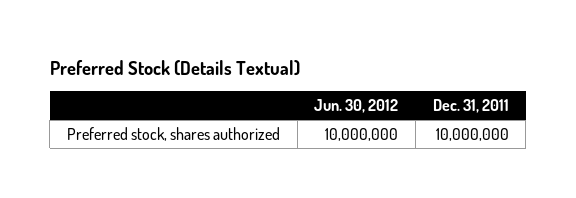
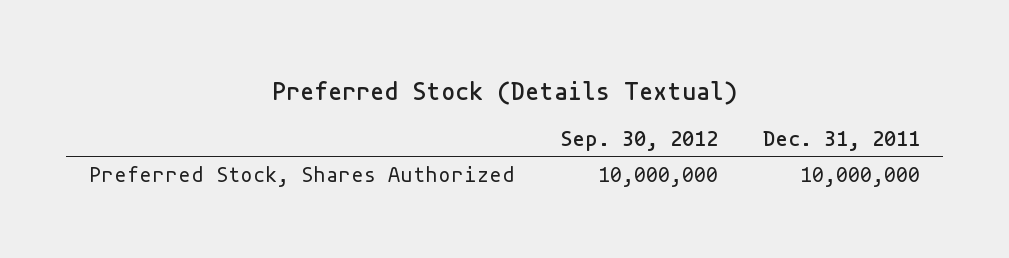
[314,98,399,113] Jun. 30, 2012 -> none
none -> [560,131,719,152] Sep. 30, 2012
[66,127,280,142] Preferred stock, shares authorized -> [88,165,515,187] Preferred Stock, Shares Authorized

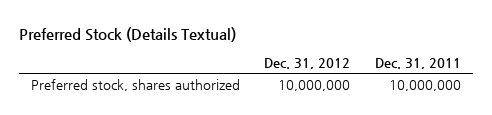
[560,131,719,152] Sep. 30, 2012 -> none
none -> [264,58,351,70] Dec. 31, 2012
[88,165,515,187] Preferred Stock, Shares Authorized -> [31,79,241,92] Preferred stock, shares authorized

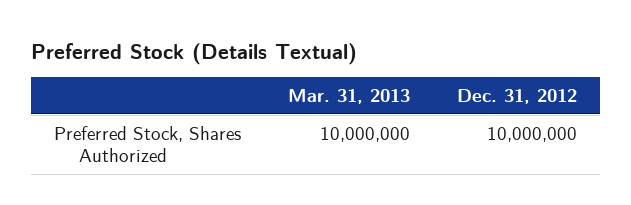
[374,58,461,70] Dec. 31, 2011 -> none
none -> [287,89,410,105] Mar. 31, 2013
[31,79,241,92] Preferred stock, shares authorized -> [54,125,242,163] Preferred Stock, Shares Authorized

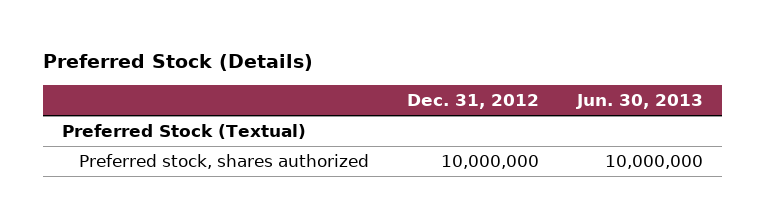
[30,43,357,66] Preferred Stock (Details Textual) -> [42,54,313,72] Preferred Stock (Details)
[287,89,410,105] Mar. 31, 2013 -> none
none -> [576,93,704,109] Jun. 30, 2013
none -> [61,124,306,140] Preferred Stock (Textual)
[54,125,242,163] Preferred Stock, Shares Authorized -> [78,154,369,170] Preferred stock, shares authorized

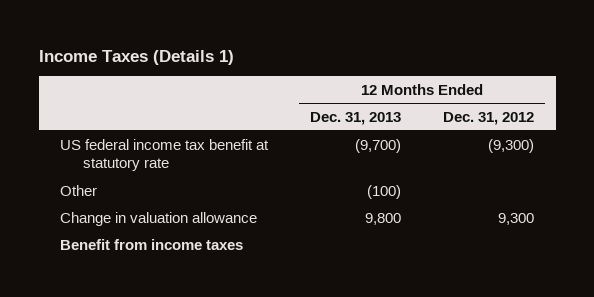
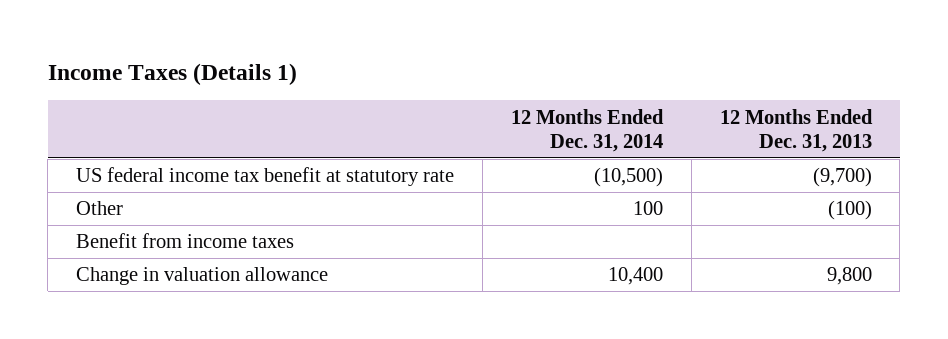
[443,111,535,125] Dec. 31, 2012 -> none
none -> [510,108,664,152] 12 Months Ended Dec. 31, 2014
[59,211,257,226] Change in valuation allowance -> [76,267,329,286] Change in valuation allowance

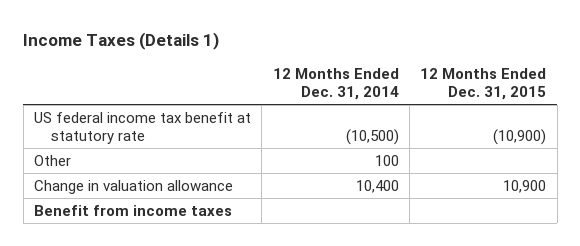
[719,108,873,152] 12 Months Ended Dec. 31, 2013 -> none
none -> [420,67,547,100] 12 Months Ended Dec. 31, 2015
[76,233,295,249] Benefit from income taxes -> [34,204,233,216] Benefit from income taxes

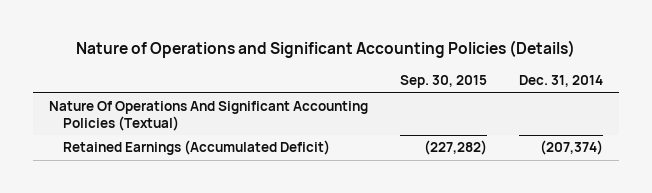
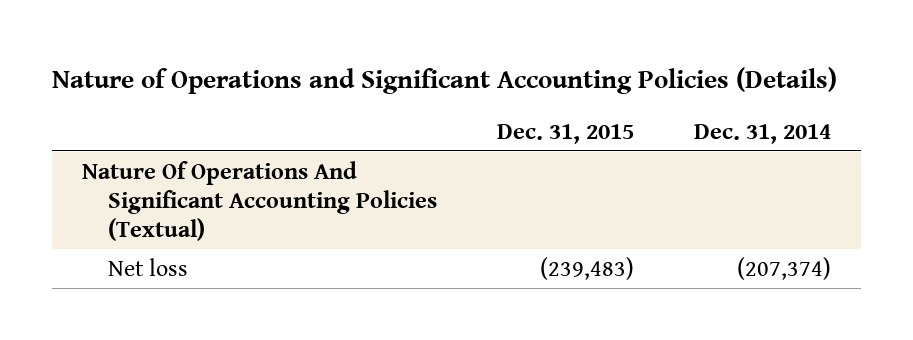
[400,75,488,89] Sep. 30, 2015 -> none
none -> [496,123,634,144] Dec. 31, 2015
[62,140,330,156] Retained Earnings (Accumulated Deficit) -> [107,257,188,276] Net loss

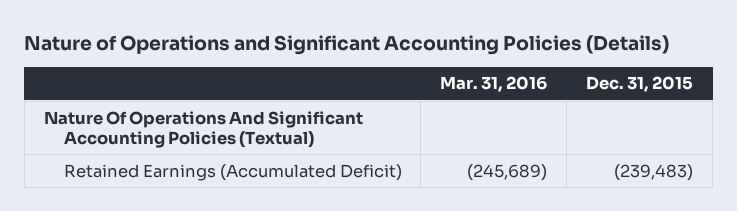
[693,123,831,144] Dec. 31, 2014 -> none
none -> [440,76,548,93] Mar. 31, 2016
[107,257,188,276] Net loss -> [63,163,402,181] Retained Earnings (Accumulated Deficit)

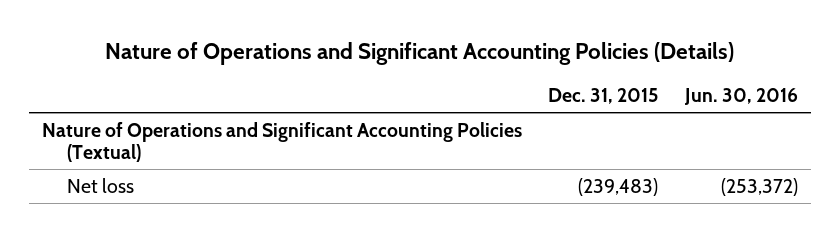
[440,76,548,93] Mar. 31, 2016 -> none
none -> [683,88,798,106] Jun. 30, 2016
[43,110,363,148] Nature Of Operations And Significant Accounting Policies (Textual) -> [41,121,522,163] Nature of Operations and Significant Accounting Policies (Textual)
[63,163,402,181] Retained Earnings (Accumulated Deficit) -> [67,177,135,193] Net loss

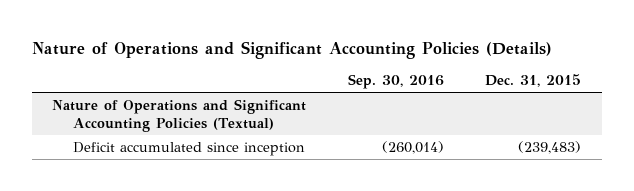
[683,88,798,106] Jun. 30, 2016 -> none
none -> [347,74,444,90] Sep. 30, 2016
[67,177,135,193] Net loss -> [72,141,305,156] Deficit accumulated since inception

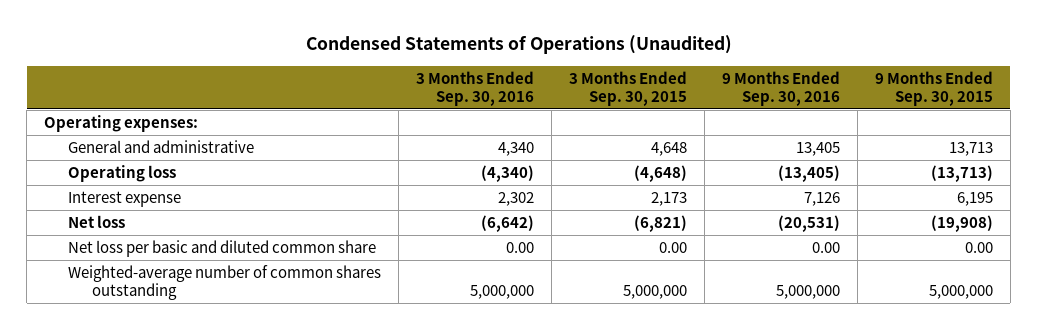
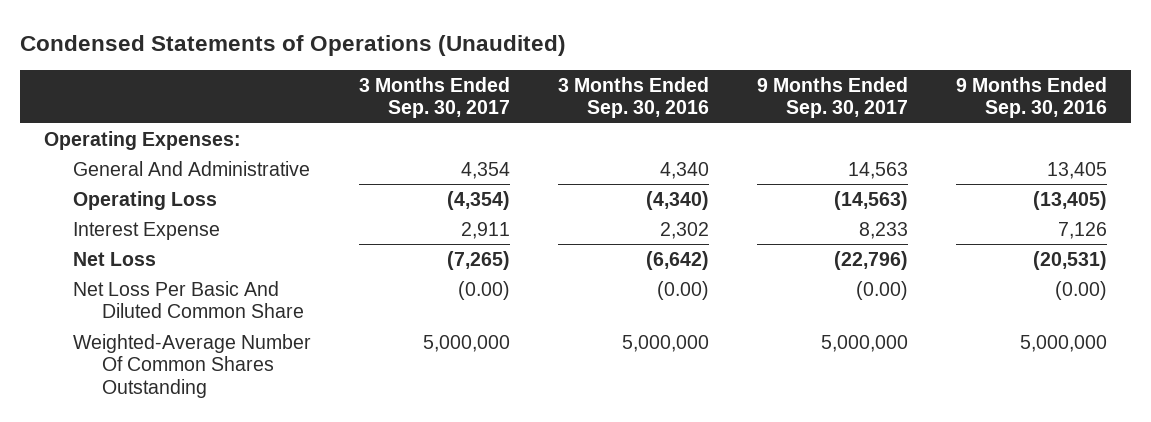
[569,70,688,106] 3 Months Ended Sep. 30, 2015 -> none
[874,70,993,106] 9 Months Ended Sep. 30, 2015 -> none
none -> [358,77,510,119] 3 Months Ended Sep. 30, 2017
none -> [756,77,908,119] 9 Months Ended Sep. 30, 2017
[44,115,199,133] Operating expenses: -> [44,130,242,150] Operating Expenses:
[68,140,255,154] General and administrative -> [73,160,311,176] General And Administrative
[68,165,177,183] Operating loss -> [73,190,218,210] Operating Loss
[68,191,182,208] Interest expense -> [73,221,221,240] Interest Expense
[68,215,126,229] Net loss -> [73,251,157,266] Net Loss
[68,240,377,258] Net loss per basic and diluted common share -> [73,280,304,319] Net Loss Per Basic And Diluted Common Share
[506,242,535,254] 0.00 -> [656,280,709,300] (0.00)
[811,242,840,254] 0.00 -> [1054,280,1107,300] (0.00)
[68,265,382,301] Weighted-average number of common shares outstanding -> [73,333,312,398] Weighted-Average Number Of Common Shares Outstanding

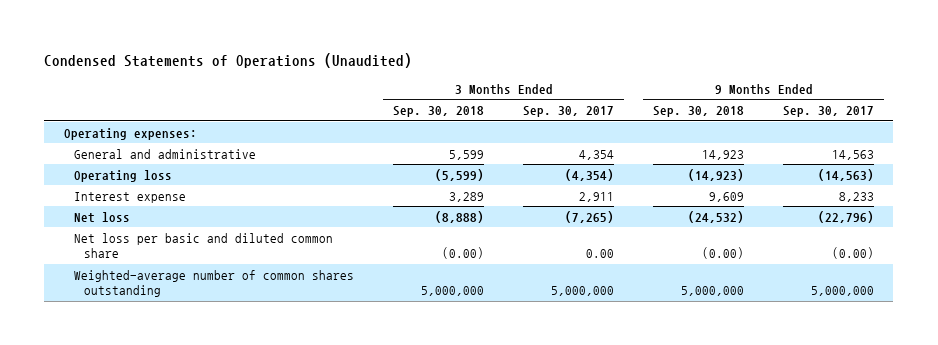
[557,77,709,119] 3 Months Ended Sep. 30, 2016 -> none
[955,77,1107,119] 9 Months Ended Sep. 30, 2016 -> none
none -> [393,106,485,118] Sep. 30, 2018
none -> [653,106,745,118] Sep. 30, 2018
[44,130,242,150] Operating Expenses: -> [63,127,197,140] Operating expenses:
[73,160,311,176] General And Administrative -> [74,148,257,159] General and administrative
[73,190,218,210] Operating Loss -> [74,169,173,182] Operating loss
[73,221,221,240] Interest Expense -> [74,191,187,203] Interest expense
[73,251,157,266] Net Loss -> [74,211,131,223] Net loss
[73,280,304,319] Net Loss Per Basic And Diluted Common Share -> [74,232,334,259] Net loss per basic and diluted common share
[457,280,510,300] (0.00) -> [586,249,615,259] 0.00
[73,333,312,398] Weighted-Average Number Of Common Shares Outstanding -> [74,269,355,298] Weighted-average number of common shares outstanding

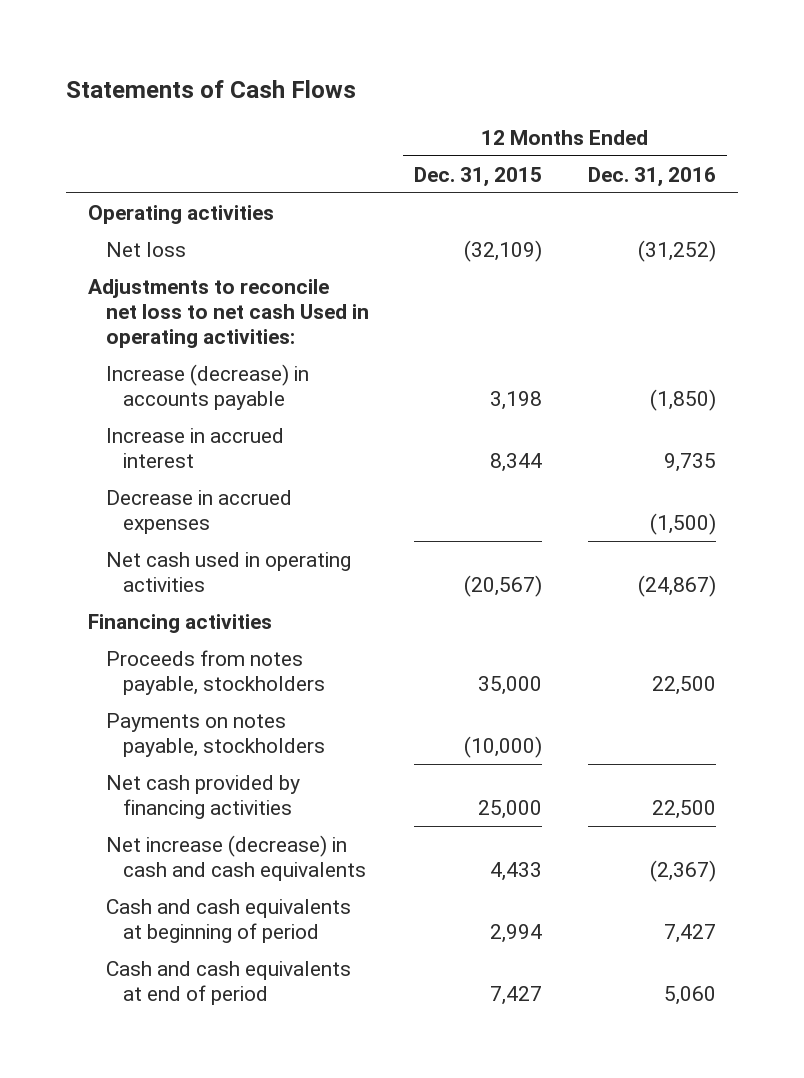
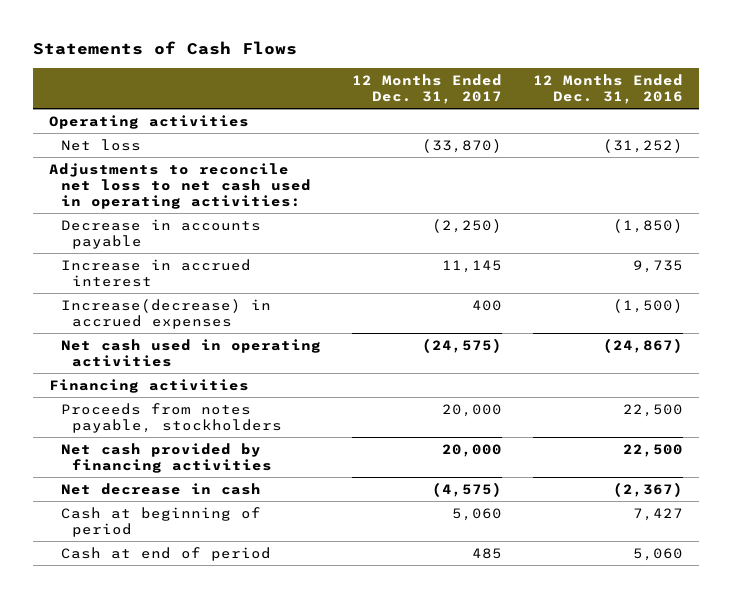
[414,166,543,187] Dec. 31, 2015 -> none
none -> [352,73,503,104] 12 Months Ended Dec. 31, 2017
[88,278,369,349] Adjustments to reconcile net loss to net cash Used in operating activities: -> [48,162,311,209] Adjustments to reconcile net loss to net cash used in operating activities:
[105,363,309,410] Increase (decrease) in accounts payable -> [60,218,261,249] Decrease in accounts payable
[105,489,292,534] Decrease in accrued expenses -> [60,298,271,329] Increase(decrease) in accrued expenses
[105,712,325,757] Payments on notes payable, stockholders -> none
[105,834,366,881] Net increase (decrease) in cash and cash equivalents -> [60,482,261,495] Net decrease in cash
[105,898,351,943] Cash and cash equivalents at beginning of period -> [60,506,261,537] Cash at beginning of period
[105,960,351,1005] Cash and cash equivalents at end of period -> [60,546,271,561] Cash at end of period

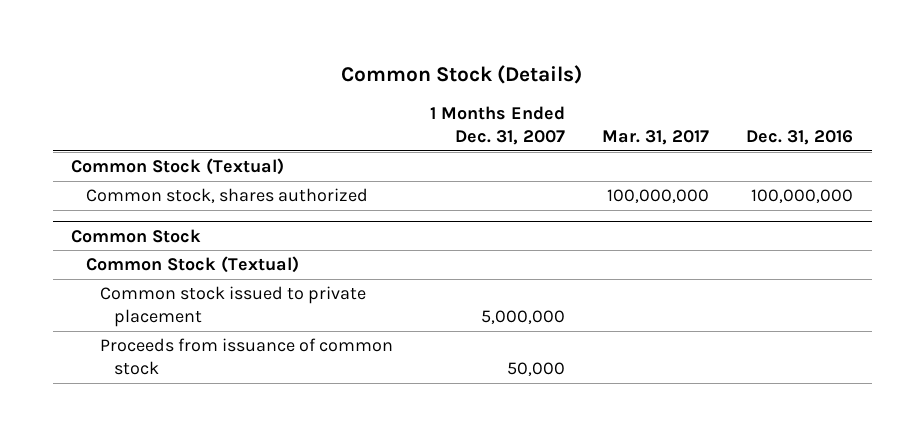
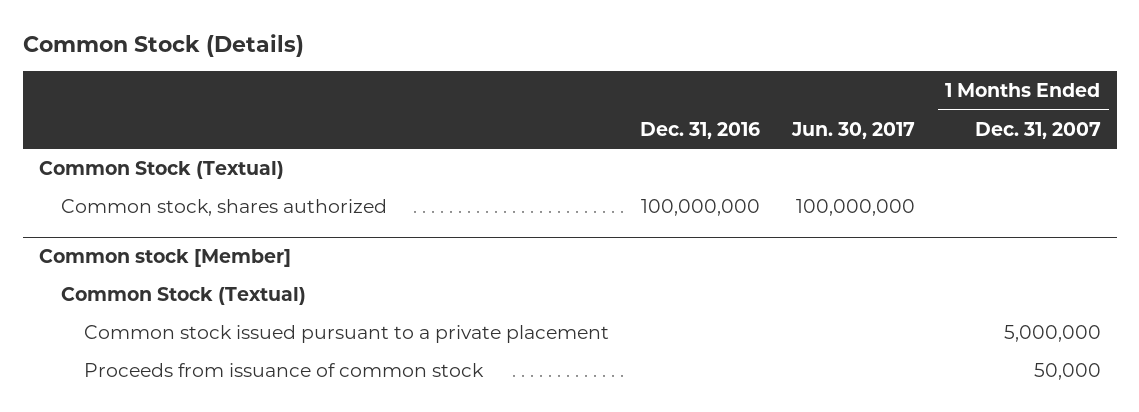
[601,130,709,146] Mar. 31, 2017 -> none
none -> [790,121,915,139] Jun. 30, 2017
[71,228,202,243] Common Stock -> [38,248,291,267] Common stock [Member]
[99,286,366,327] Common stock issued to private placement -> [83,324,609,343] Common stock issued pursuant to a private placement

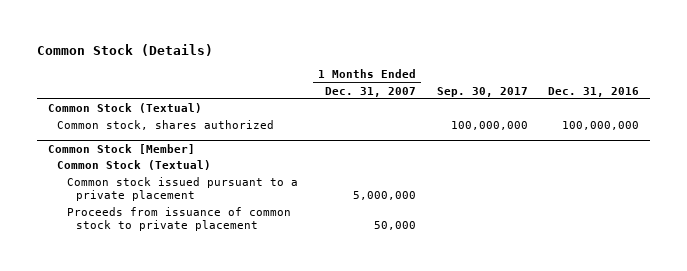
[790,121,915,139] Jun. 30, 2017 -> none
none -> [436,86,528,97] Sep. 30, 2017
[38,248,291,267] Common stock [Member] -> [47,143,195,154] Common Stock [Member]
[83,362,484,377] Proceeds from issuance of common stock -> [66,207,291,232] Proceeds from issuance of common stock to private placement

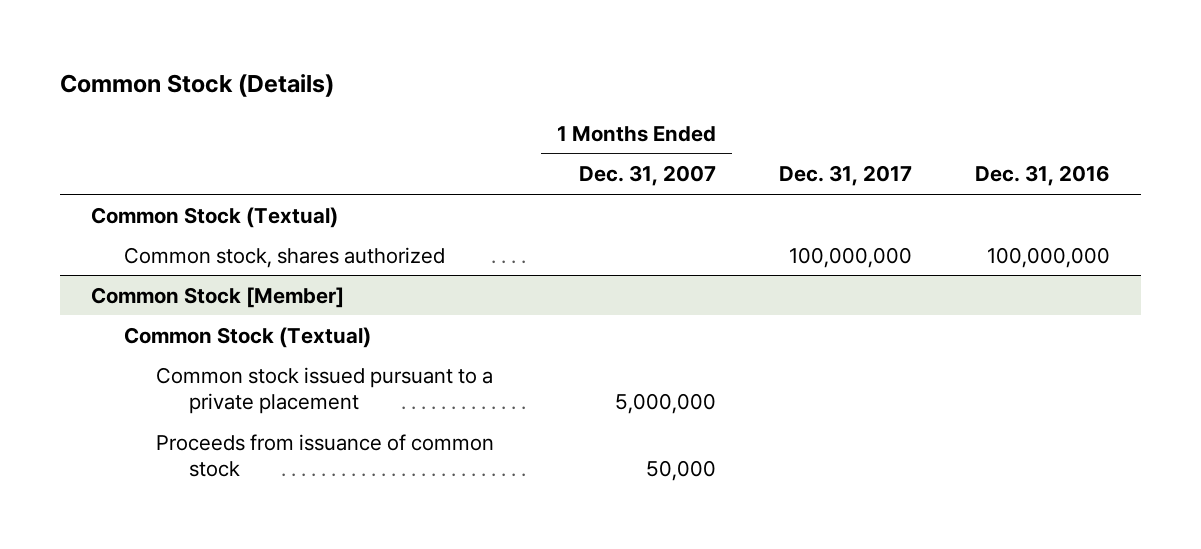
[436,86,528,97] Sep. 30, 2017 -> none
none -> [779,165,913,187] Dec. 31, 2017
[66,207,291,232] Proceeds from issuance of common stock to private placement -> [156,433,495,477] Proceeds from issuance of common stock

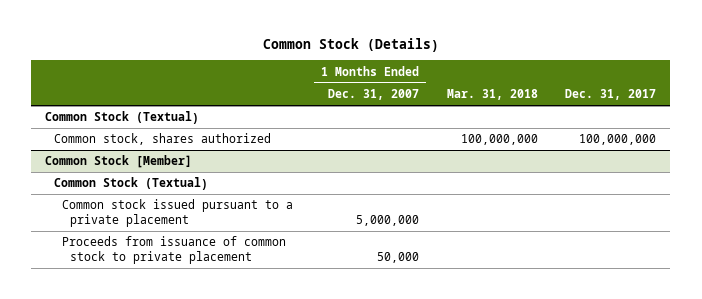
[975,165,1111,187] Dec. 31, 2016 -> none
none -> [446,89,538,101] Mar. 31, 2018
[156,433,495,477] Proceeds from issuance of common stock -> [61,236,286,264] Proceeds from issuance of common stock to private placement

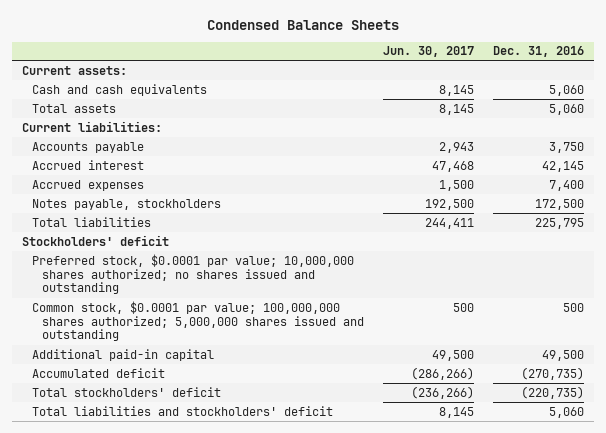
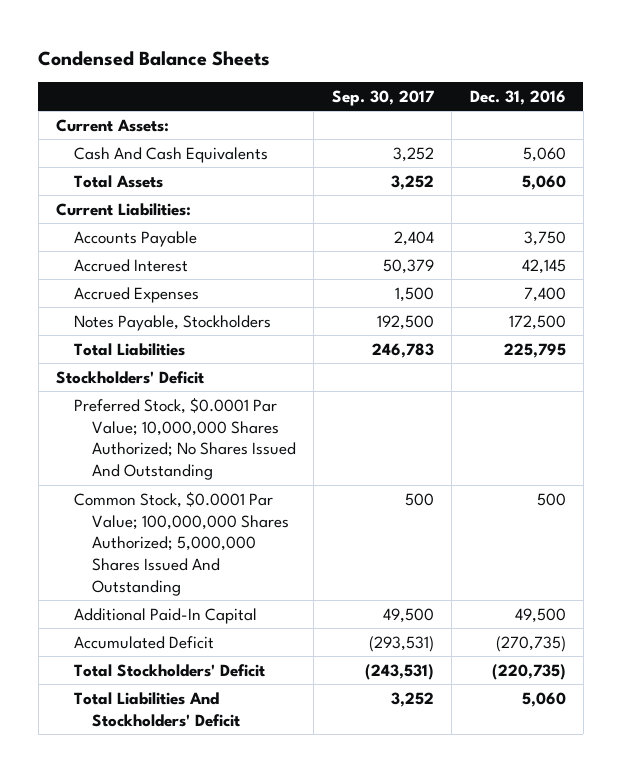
[382,46,474,58] Jun. 30, 2017 -> none
none -> [331,89,434,106] Sep. 30, 2017
[21,65,127,75] Current assets: -> [56,118,170,132] Current Assets:
[31,83,207,96] Cash and cash equivalents -> [74,146,269,163] Cash And Cash Equivalents
[31,103,116,113] Total assets -> [74,174,164,188] Total Assets
[21,120,162,132] Current liabilities: -> [56,202,192,216] Current Liabilities:
[31,141,144,153] Accounts payable -> [74,230,198,247] Accounts Payable
[31,159,144,170] Accrued interest -> [74,258,189,272] Accrued Interest
[31,179,144,191] Accrued expenses -> [74,286,200,303] Accrued Expenses
[31,198,221,210] Notes payable, stockholders -> [74,314,272,331] Notes Payable, Stockholders
[31,216,151,227] Total liabilities -> [74,342,186,356] Total Liabilities
[21,234,169,246] Stockholders' deficit -> [56,370,205,384] Stockholders' Deficit
[31,253,354,295] Preferred stock, $0.0001 par value; 10,000,000 shares authorized; no shares issued and outstanding -> [74,396,296,481] Preferred Stock, $0.0001 Par Value; 10,000,000 Shares Authorized; No Shares Issued And Outstanding
[31,300,364,342] Common stock, $0.0001 par value; 100,000,000 shares authorized; 5,000,000 shares issued and outstanding -> [74,490,289,597] Common Stock, $0.0001 Par Value; 100,000,000 Shares Authorized; 5,000,000 Shares Issued And Outstanding
[31,348,214,361] Additional paid-in capital -> [74,607,258,624] Additional Paid-In Capital
[31,367,165,378] Accumulated deficit -> [74,635,215,649] Accumulated Deficit
[31,386,221,397] Total stockholders' deficit -> [74,663,266,677] Total Stockholders' Deficit
[31,405,333,416] Total liabilities and stockholders' deficit -> [74,691,240,727] Total Liabilities And Stockholders' Deficit

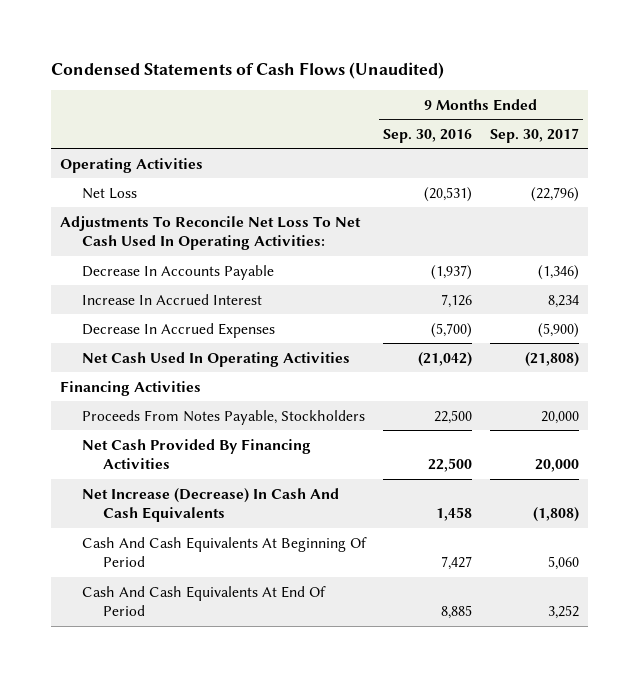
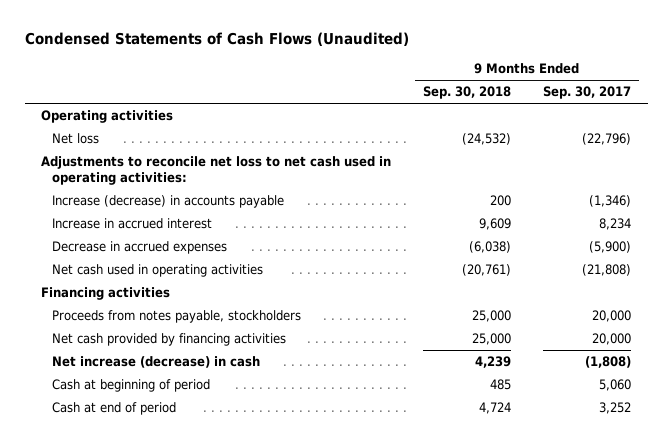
[383,128,473,143] Sep. 30, 2016 -> none
none -> [423,86,512,100] Sep. 30, 2018
[59,157,203,173] Operating Activities -> [40,110,173,124] Operating activities
[81,187,137,199] Net Loss -> [52,133,100,145] Net loss
[59,215,361,251] Adjustments To Reconcile Net Loss To Net Cash Used In Operating Activities: -> [40,156,391,186] Adjustments to reconcile net loss to net cash used in operating activities:
[81,264,274,280] Decrease In Accounts Payable -> [52,195,285,209] Increase (decrease) in accounts payable
[81,293,262,305] Increase In Accrued Interest -> [52,218,213,230] Increase in accrued interest
[81,322,275,338] Decrease In Accrued Expenses -> [52,241,228,255] Decrease in accrued expenses
[81,351,350,367] Net Cash Used In Operating Activities -> [52,264,264,278] Net cash used in operating activities
[59,380,201,396] Financing Activities -> [40,287,170,301] Financing activities
[81,409,365,425] Proceeds From Notes Payable, Stockholders -> [52,310,302,324] Proceeds from notes payable, stockholders
[81,438,311,470] Net Cash Provided By Financing Activities -> [52,333,287,347] Net cash provided by financing activities
[81,487,339,523] Net Increase (Decrease) In Cash And Cash Equivalents -> [52,356,261,369] Net increase (decrease) in cash
[81,536,367,568] Cash And Cash Equivalents At Beginning Of Period -> [52,379,211,393] Cash at beginning of period
[81,585,326,617] Cash And Cash Equivalents At End Of Period -> [52,402,177,416] Cash at end of period

